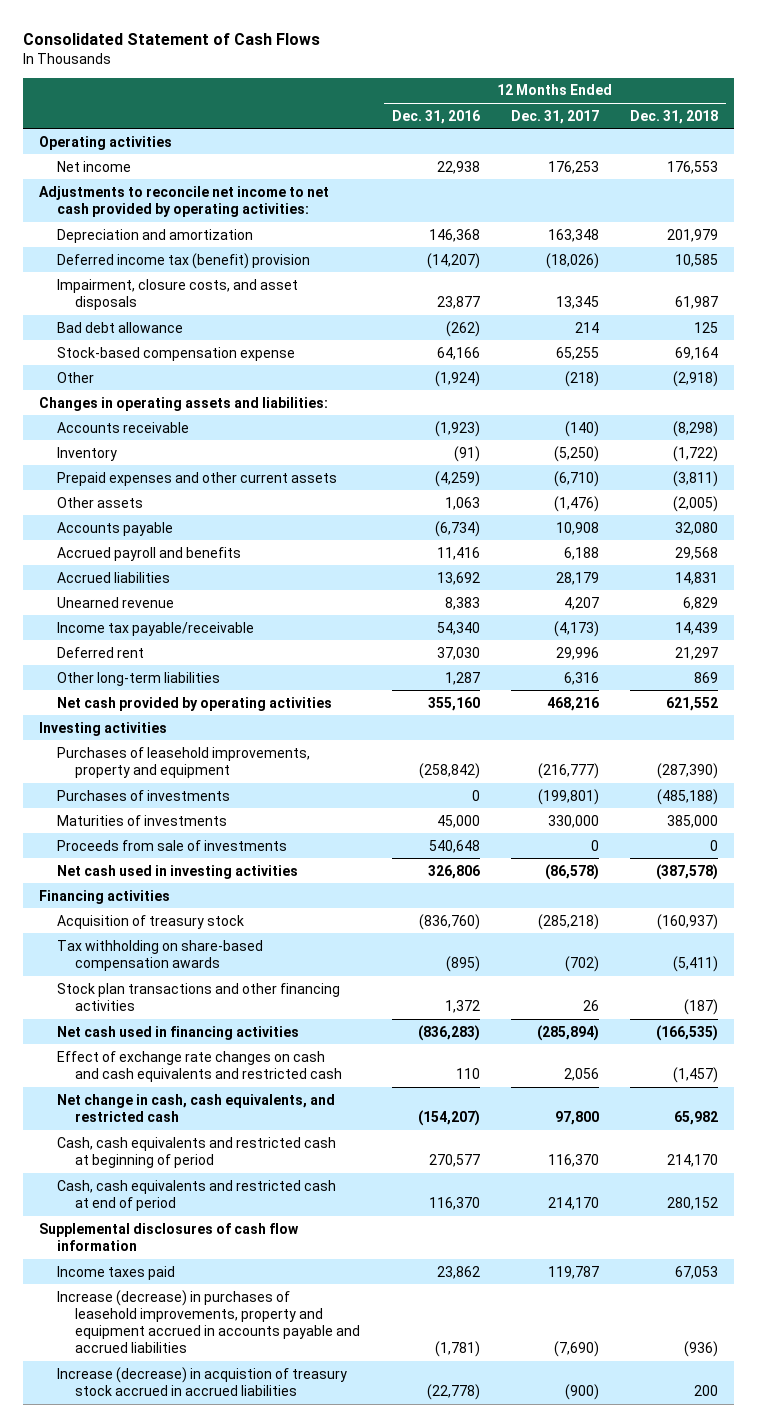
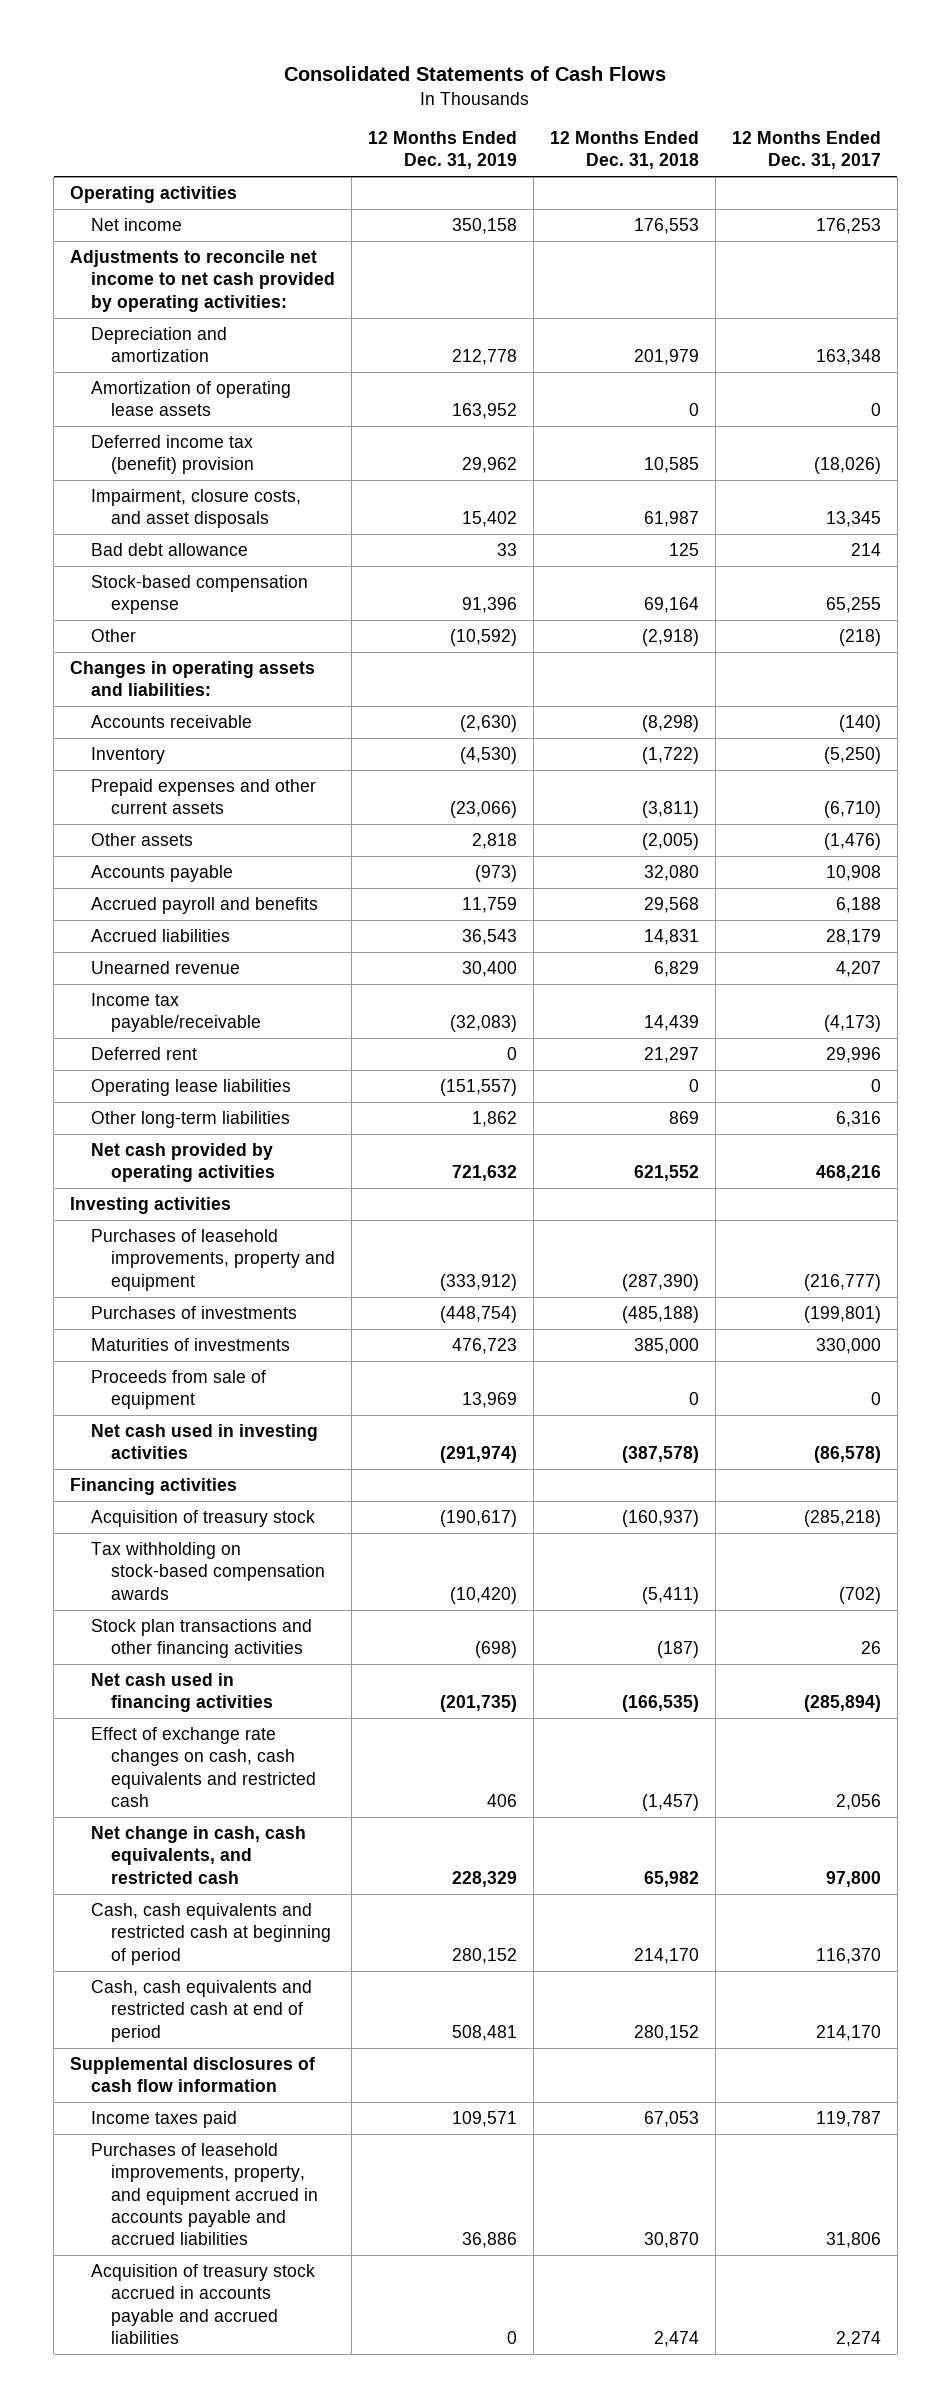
[23,33,321,46] Consolidated Statement of Cash Flows -> [284,65,667,81] Consolidated Statements of Cash Flows
[391,109,480,124] Dec. 31, 2016 -> none
none -> [368,130,518,170] 12 Months Ended Dec. 31, 2019
none -> [90,380,291,417] Amortization of operating lease assets
none -> [90,1078,291,1096] Operating lease liabilities
[57,839,288,851] Proceeds from sale of investments -> [90,1369,266,1410] Proceeds from sale of equipment
[57,939,264,971] Tax withholding on share-based compensation awards -> [90,1541,326,1600] Tax withholding on stock-based compensation awards
[57,1050,343,1082] Effect of exchange rate changes on cash and cash equivalents and restricted cash -> [90,1726,317,1808] Effect of exchange rate changes on cash, cash equivalents and restricted cash
[57,1289,361,1354] Increase (decrease) in purchases of leasehold improvements, property and equipment accrued in accounts payable and accrued liabilities -> [90,2142,319,2246] Purchases of leasehold improvements, property, and equipment accrued in accounts payable and accrued liabilities
[553,1341,599,1358] (7,690) -> [825,2232,881,2249] 31,806
[684,1341,719,1358] (936) -> [643,2232,699,2249] 30,870
[57,1366,348,1396] Increase (decrease) in acquistion of treasury stock accrued in accrued liabilities -> [90,2263,315,2345] Acquisition of treasury stock accrued in accounts payable and accrued liabilities
[564,1383,599,1400] (900) -> [835,2331,881,2348] 2,274
[694,1384,719,1396] 200 -> [653,2331,699,2348] 2,474

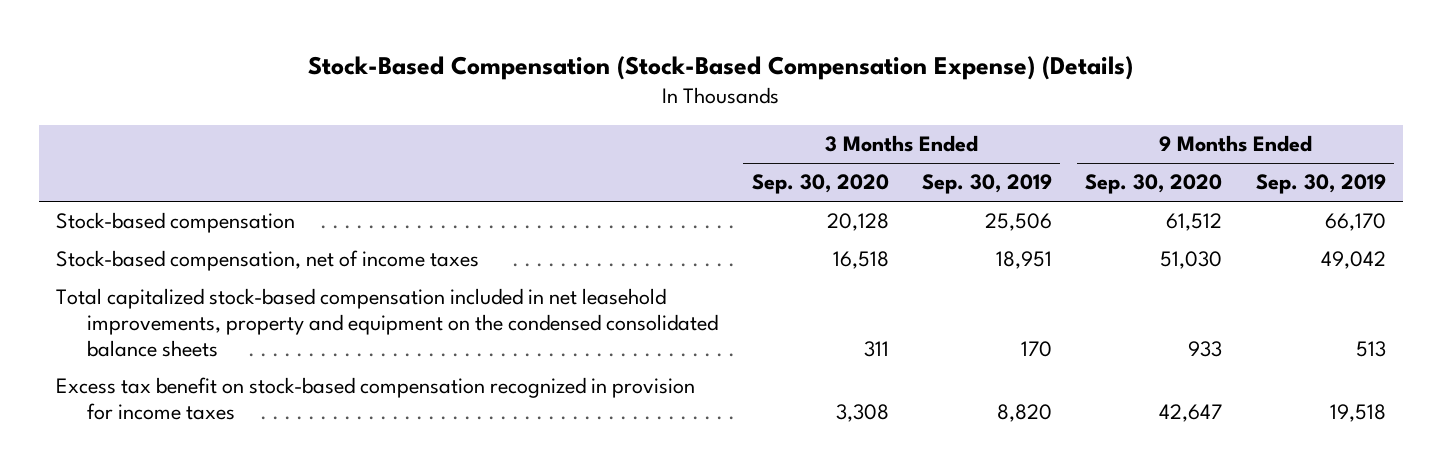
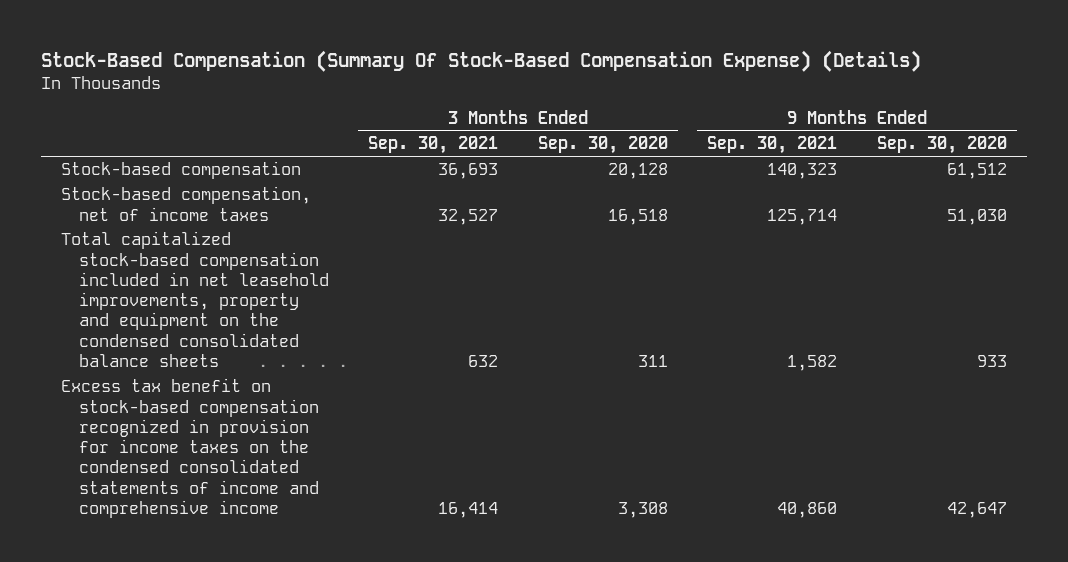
[307,55,1133,80] Stock-Based Compensation (Stock-Based Compensation Expense) (Details) -> [41,50,922,73] Stock-Based Compensation (Summary Of Stock-Based Compensation Expense) (Details)
[922,174,1053,195] Sep. 30, 2019 -> none
[1255,174,1386,195] Sep. 30, 2019 -> none
none -> [368,136,499,155] Sep. 30, 2021
none -> [707,136,838,155] Sep. 30, 2021
[56,377,696,420] Excess tax benefit on stock-based compensation recognized in provision for income taxes -> [61,378,319,518] Excess tax benefit on stock-based compensation recognized in provision for income taxes on the condensed consolidated statements of income and comprehensive income

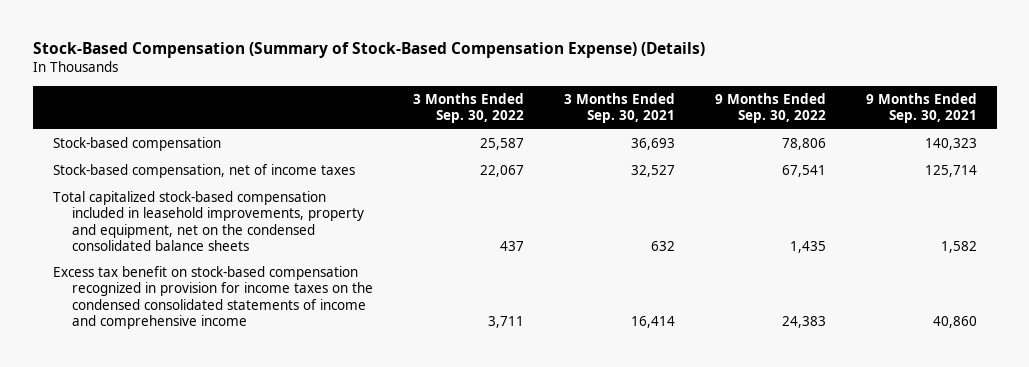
[41,50,922,73] Stock-Based Compensation (Summary Of Stock-Based Compensation Expense) (Details) -> [32,41,705,58] Stock-Based Compensation (Summary of Stock-Based Compensation Expense) (Details)
[537,136,668,155] Sep. 30, 2020 -> none
[876,136,1007,155] Sep. 30, 2020 -> none
none -> [413,92,525,124] 3 Months Ended Sep. 30, 2022
none -> [714,92,826,124] 9 Months Ended Sep. 30, 2022
[61,231,329,367] Total capitalized stock-based compensation included in net leasehold improvements, property and equipment on the condensed consolidated balance sheets -> [52,191,365,251] Total capitalized stock-based compensation included in leasehold improvements, property and equipment, net on the condensed consolidated balance sheets

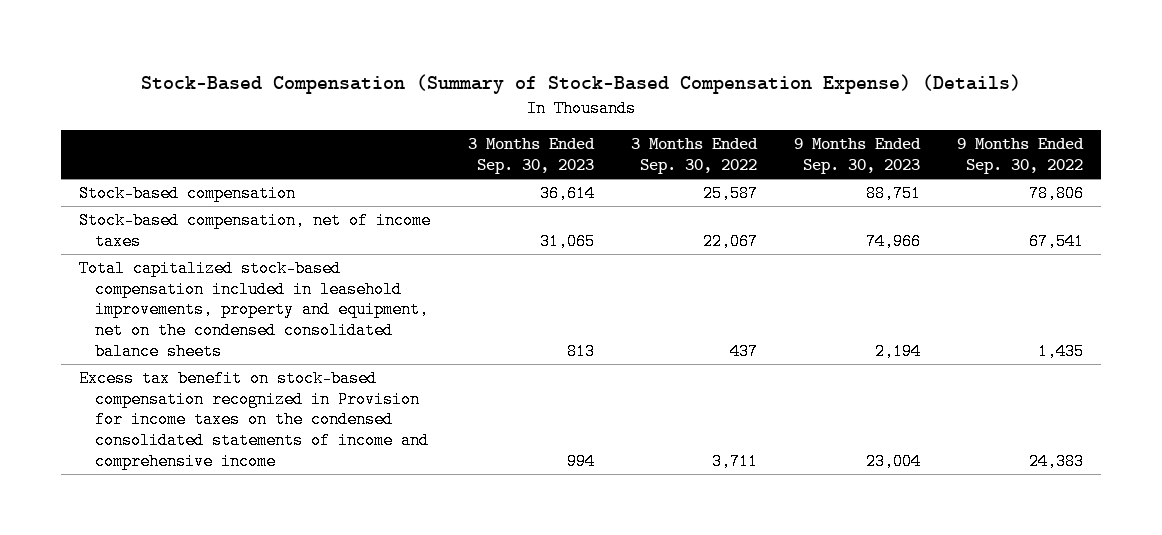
[563,92,675,124] 3 Months Ended Sep. 30, 2021 -> none
[865,92,977,124] 9 Months Ended Sep. 30, 2021 -> none
none -> [467,138,595,175] 3 Months Ended Sep. 30, 2023
none -> [793,138,921,175] 9 Months Ended Sep. 30, 2023
[52,266,374,329] Excess tax benefit on stock-based compensation recognized in provision for income taxes on the condensed consolidated statements of income and comprehensive income -> [79,370,429,470] Excess tax benefit on stock-based compensation recognized in Provision for income taxes on the condensed consolidated statements of income and comprehensive income

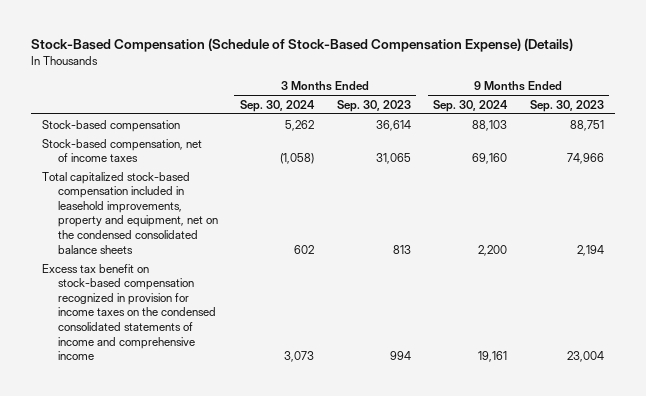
[141,73,1022,94] Stock-Based Compensation (Summary of Stock-Based Compensation Expense) (Details) -> [30,37,573,52] Stock-Based Compensation (Schedule of Stock-Based Compensation Expense) (Details)
[630,138,758,175] 3 Months Ended Sep. 30, 2022 -> none
[956,138,1084,175] 9 Months Ended Sep. 30, 2022 -> none
none -> [240,99,316,112] Sep. 30, 2024
none -> [433,99,509,112] Sep. 30, 2024
[79,370,429,470] Excess tax benefit on stock-based compensation recognized in Provision for income taxes on the condensed consolidated statements of income and comprehensive income -> [42,263,216,361] Excess tax benefit on stock-based compensation recognized in provision for income taxes on the condensed consolidated statements of income and comprehensive income

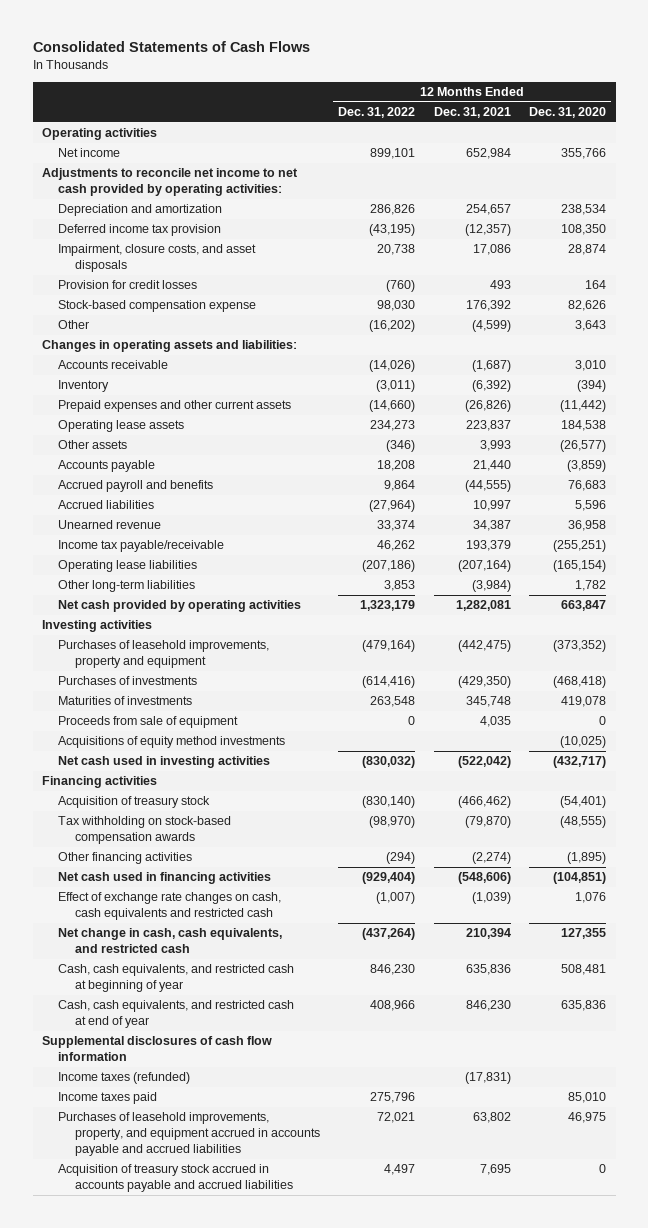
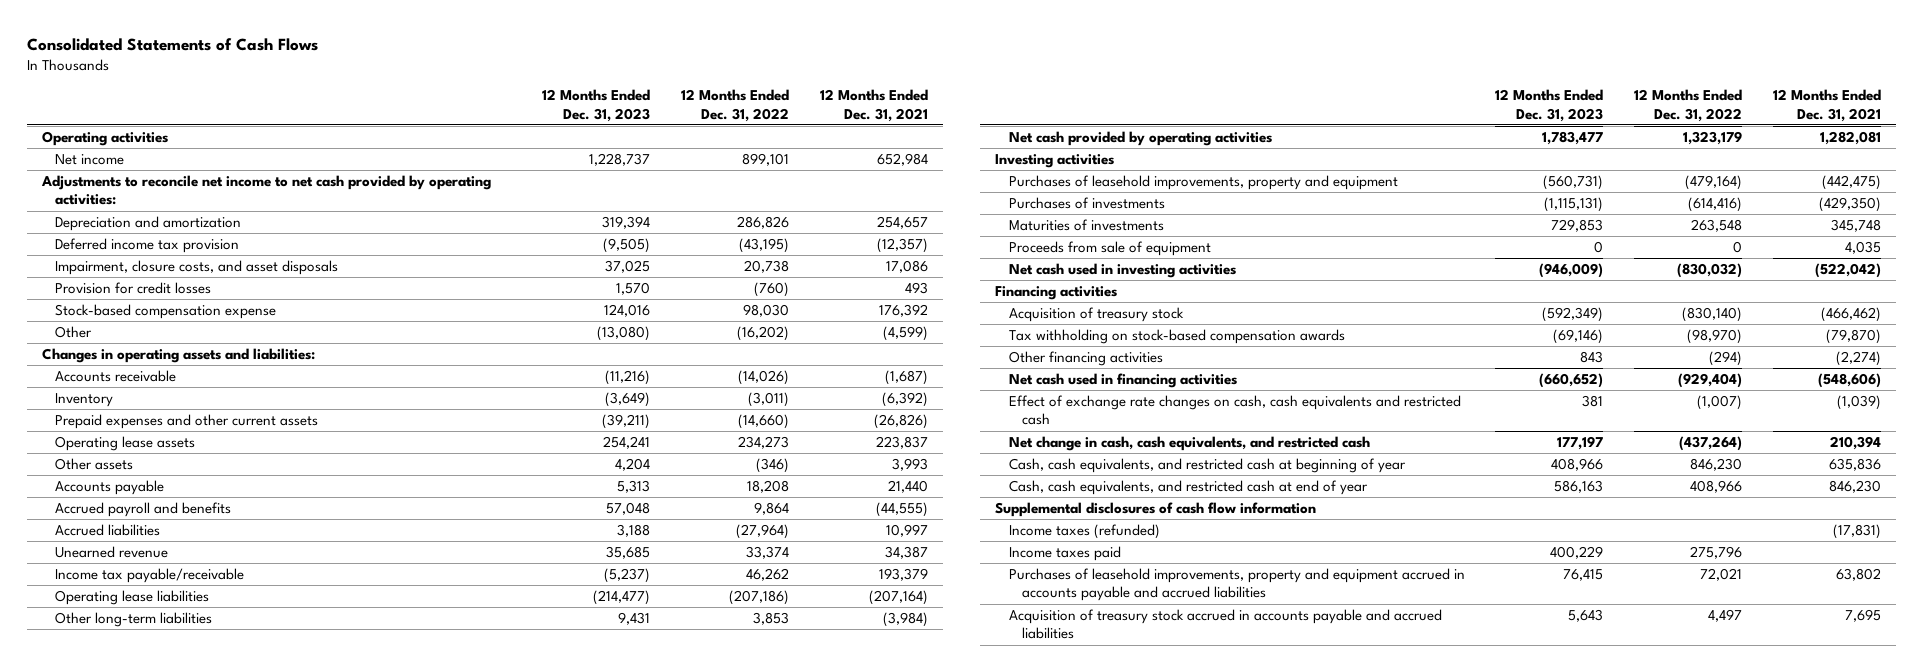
[529,107,607,119] Dec. 31, 2020 -> none
none -> [541,89,650,122] 12 Months Ended Dec. 31, 2023
[58,736,286,749] Acquisitions of equity method investments -> none
[58,1112,320,1157] Purchases of leasehold improvements, property, and equipment accrued in accounts payable and accrued liabilities -> [1008,568,1465,602] Purchases of leasehold improvements, property and equipment accrued in accounts payable and accrued liabilities

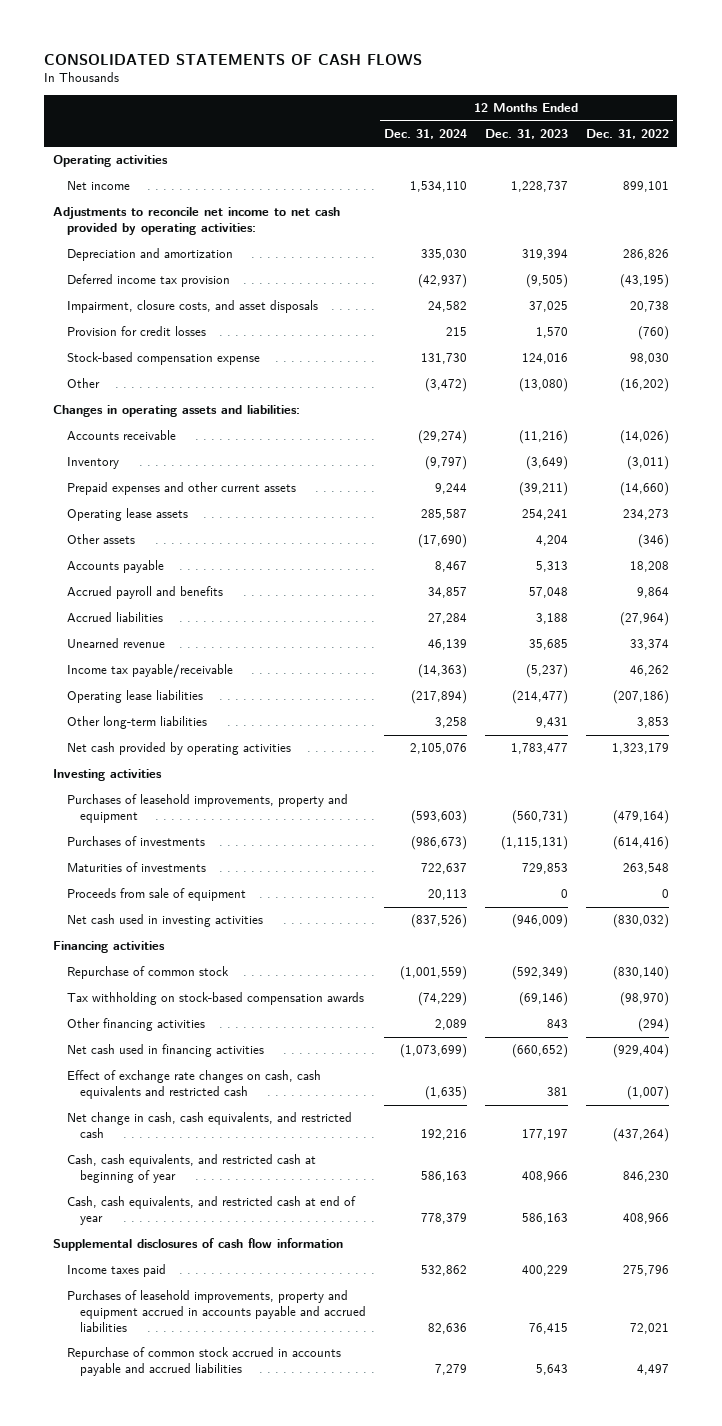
[26,37,318,51] Consolidated Statements of Cash Flows -> [44,53,423,65] CONSOLIDATED STATEMENTS OF CASH FLOWS
[819,89,928,122] 12 Months Ended Dec. 31, 2021 -> none
none -> [384,129,468,140] Dec. 31, 2024
[1008,307,1184,323] Acquisition of treasury stock -> [66,966,229,980] Repurchase of common stock
[1008,524,1160,540] Income taxes (refunded) -> none
[1008,609,1442,640] Acquisition of treasury stock accrued in accounts payable and accrued liabilities -> [66,1347,341,1377] Repurchase of common stock accrued in accounts payable and accrued liabilities

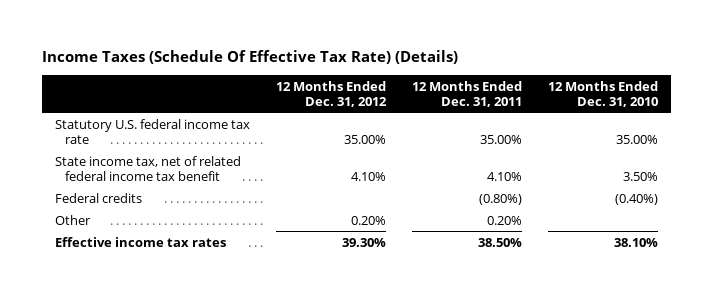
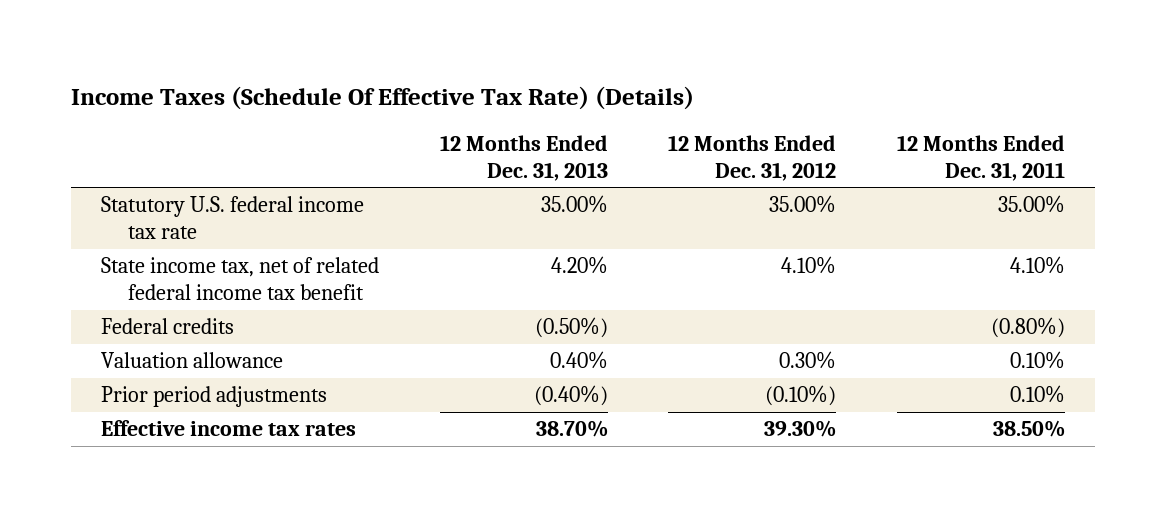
[548,80,659,107] 12 Months Ended Dec. 31, 2010 -> none
none -> [439,135,608,181] 12 Months Ended Dec. 31, 2013
[55,214,92,225] Other -> none
none -> [101,352,284,369] Valuation allowance
none -> [101,386,328,408] Prior period adjustments

